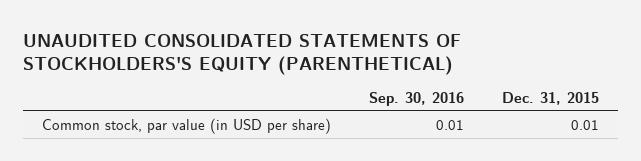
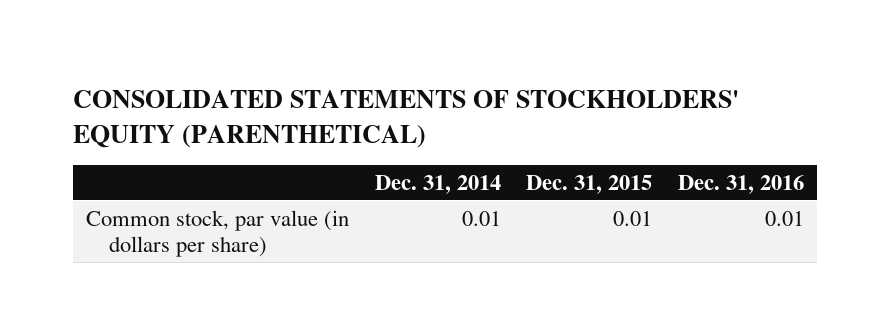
[23,33,462,75] UNAUDITED CONSOLIDATED STATEMENTS OF STOCKHOLDERS'S EQUITY (PARENTHETICAL) -> [72,89,739,148] CONSOLIDATED STATEMENTS OF STOCKHOLDERS' EQUITY (PARENTHETICAL)
[369,92,465,107] Sep. 30, 2016 -> none
none -> [374,175,501,195] Dec. 31, 2014
none -> [678,175,805,195] Dec. 31, 2016
[42,118,332,135] Common stock, par value (in USD per share) -> [85,209,349,258] Common stock, par value (in dollars per share)

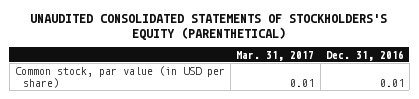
[72,89,739,148] CONSOLIDATED STATEMENTS OF STOCKHOLDERS' EQUITY (PARENTHETICAL) -> [30,14,388,40] UNAUDITED CONSOLIDATED STATEMENTS OF STOCKHOLDERS'S EQUITY (PARENTHETICAL)
[374,175,501,195] Dec. 31, 2014 -> none
[526,175,653,195] Dec. 31, 2015 -> none
none -> [236,50,315,61] Mar. 31, 2017
[85,209,349,258] Common stock, par value (in dollars per share) -> [14,65,225,88] Common stock, par value (in USD per share)

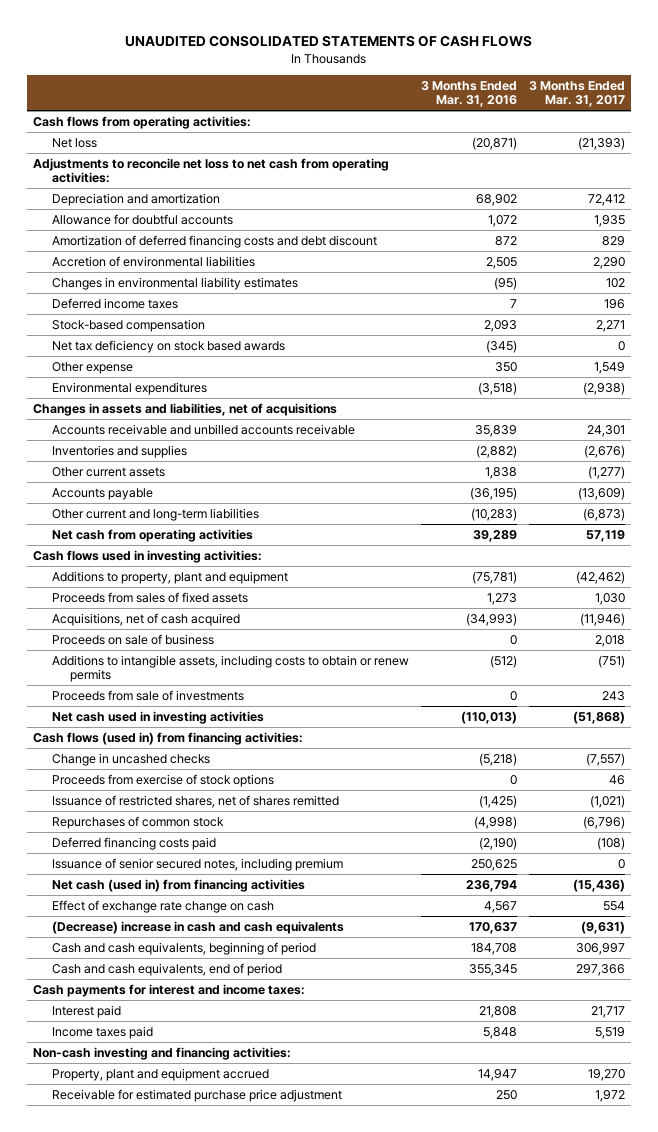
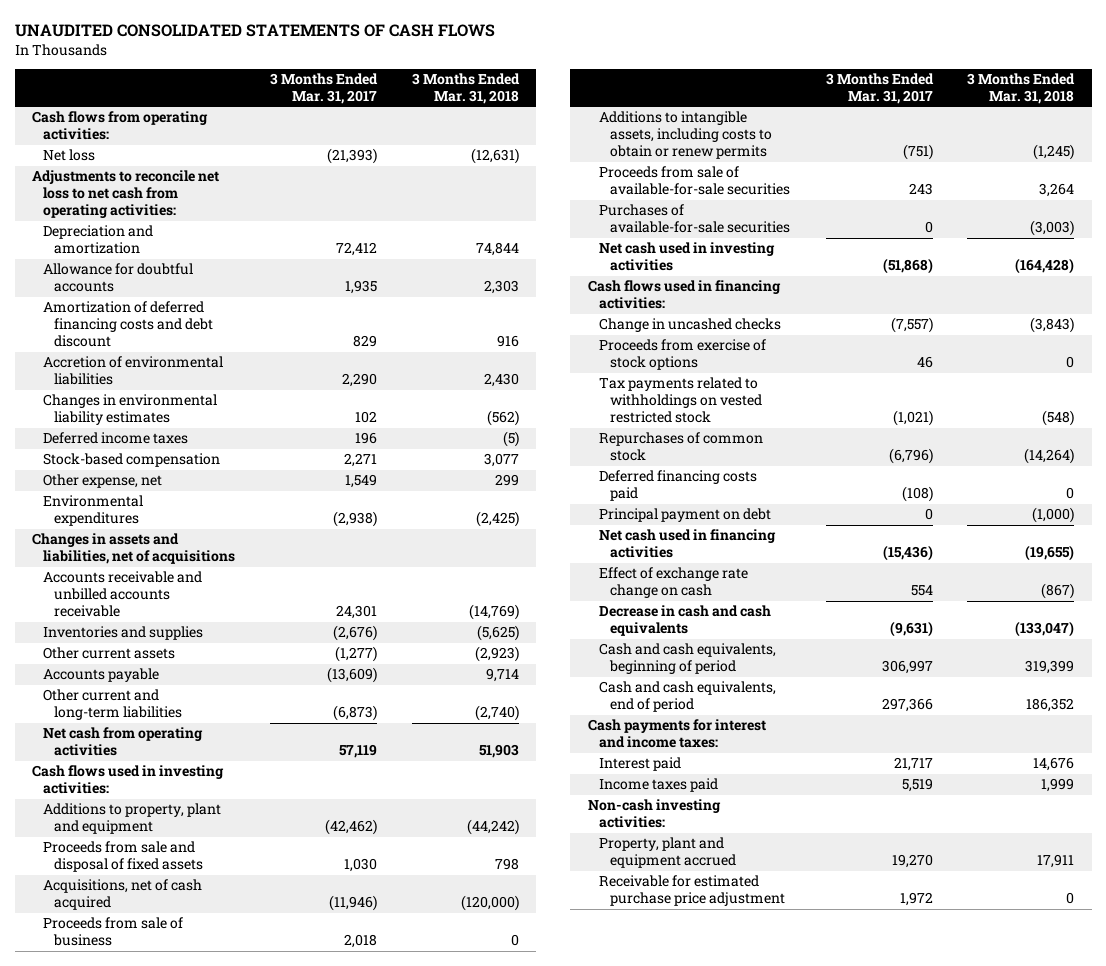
[420,80,517,108] 3 Months Ended Mar. 31, 2016 -> none
none -> [411,72,520,104] 3 Months Ended Mar. 31, 2018
[51,339,285,353] Net tax deficiency on stock based awards -> none
[51,361,133,374] Other expense -> [43,474,163,489] Other expense, net
[51,591,248,603] Proceeds from sales of fixed assets -> [43,841,204,873] Proceeds from sale and disposal of fixed assets
[51,633,214,645] Proceeds on sale of business -> [43,917,184,947] Proceeds from sale of business
[51,689,244,701] Proceeds from sale of investments -> [598,166,790,196] Proceeds from sale of available-for-sale securities
none -> [598,204,790,234] Purchases of available-for-sale securities
[33,731,304,745] Cash flows (used in) from financing activities: -> [587,280,781,310] Cash flows used in financing activities:
[51,794,339,808] Issuance of restricted shares, net of shares remitted -> [598,377,762,424] Tax payments related to withholdings on vested restricted stock
[51,857,343,871] Issuance of senior secured notes, including premium -> none
none -> [598,508,771,523] Principal payment on debt
[51,878,305,892] Net cash (used in) from financing activities -> [598,529,776,559] Net cash used in financing activities
[51,920,344,934] (Decrease) increase in cash and cash equivalents -> [598,605,771,637] Decrease in cash and cash equivalents
[33,1046,292,1060] Non-cash investing and financing activities: -> [587,799,721,829] Non-cash investing activities:

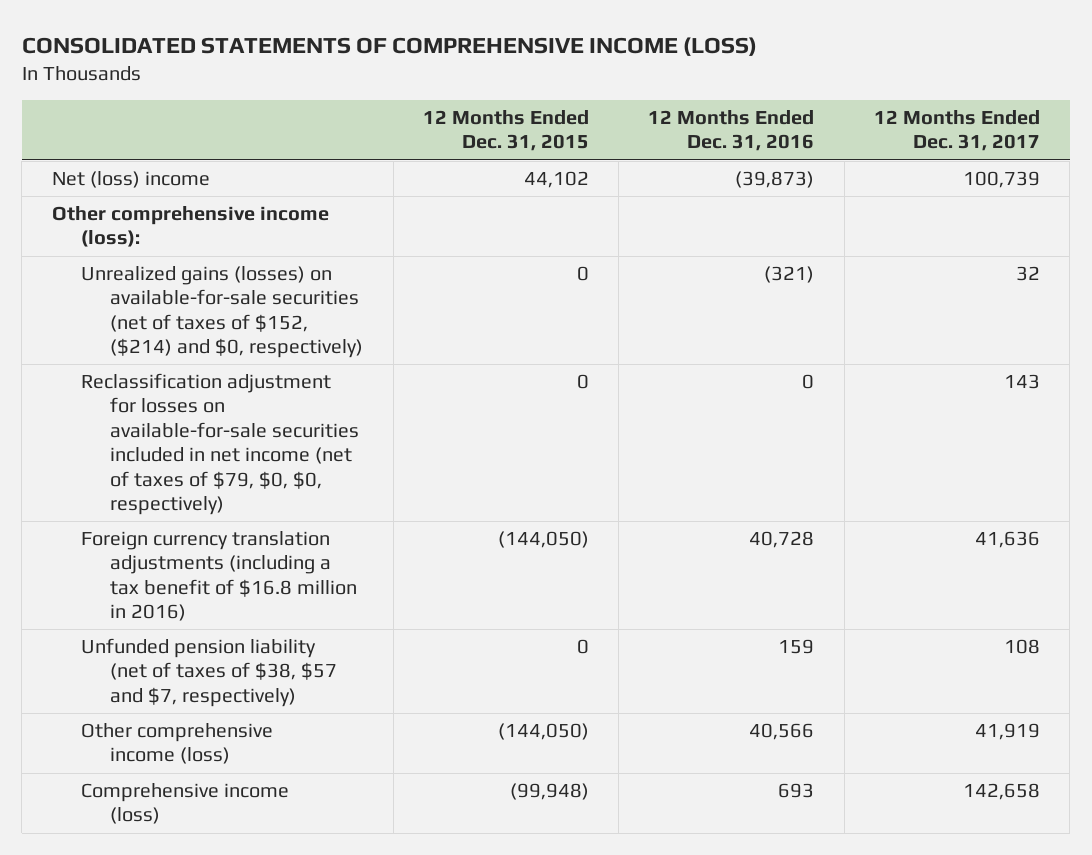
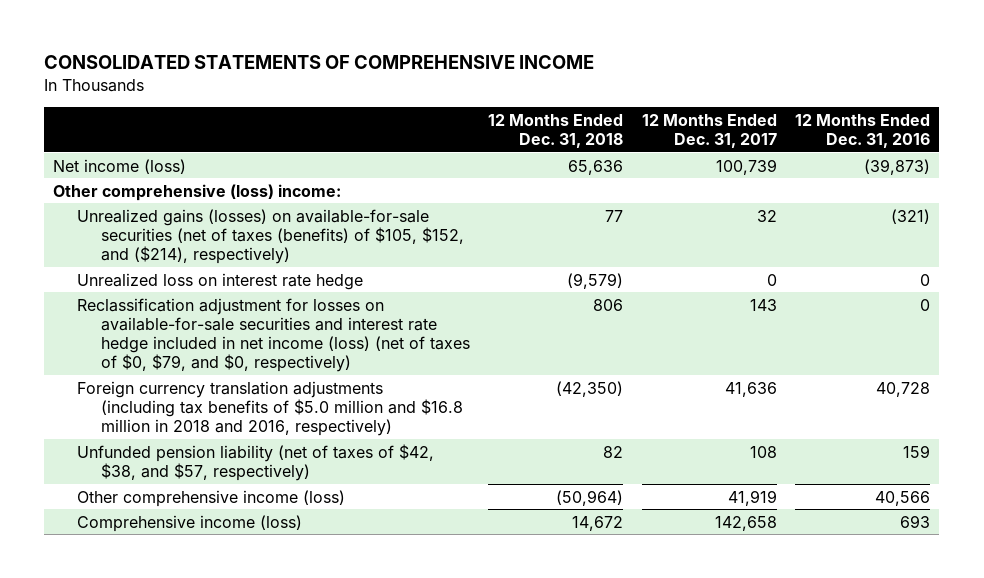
[21,37,757,57] CONSOLIDATED STATEMENTS OF COMPREHENSIVE INCOME (LOSS) -> [44,55,595,70] CONSOLIDATED STATEMENTS OF COMPREHENSIVE INCOME
[422,110,589,152] 12 Months Ended Dec. 31, 2015 -> none
none -> [488,113,624,148] 12 Months Ended Dec. 31, 2018
[51,171,210,189] Net (loss) income -> [53,158,187,174] Net income (loss)
[51,206,329,248] Other comprehensive income (loss): -> [53,183,342,201] Other comprehensive (loss) income:
[81,266,364,359] Unrealized gains (losses) on available-for-sale securities (net of taxes of $152, ($214) and $0, respectively) -> [77,208,465,265] Unrealized gains (losses) on available-for-sale securities (net of taxes (benefits) of $105, $152, and ($214), respectively)
none -> [77,272,364,290] Unrealized loss on interest rate hedge
[81,373,360,516] Reclassification adjustment for losses on available-for-sale securities included in net income (net of taxes of $79, $0, $0, respectively) -> [77,297,471,373] Reclassification adjustment for losses on available-for-sale securities and interest rate hedge included in net income (loss) (net of taxes of $0, $79, and $0, respectively)
[81,531,358,622] Foreign currency translation adjustments (including a tax benefit of $16.8 million in 2016) -> [77,380,464,437] Foreign currency translation adjustments (including tax benefits of $5.0 million and $16.8 million in 2018 and 2016, respectively)
[81,638,338,707] Unfunded pension liability (net of taxes of $38, $57 and $7, respectively) -> [77,443,435,481] Unfunded pension liability (net of taxes of $42, $38, and $57, respectively)

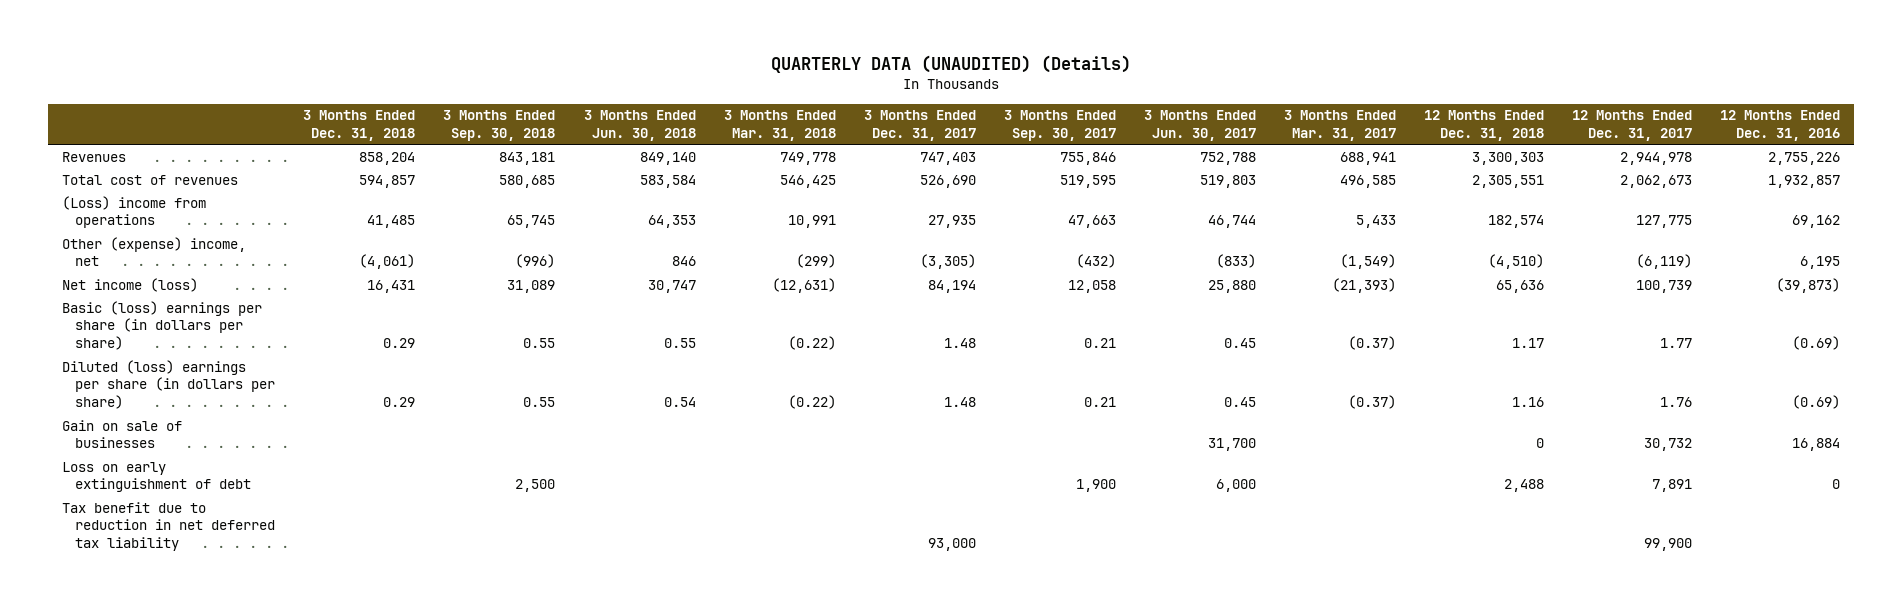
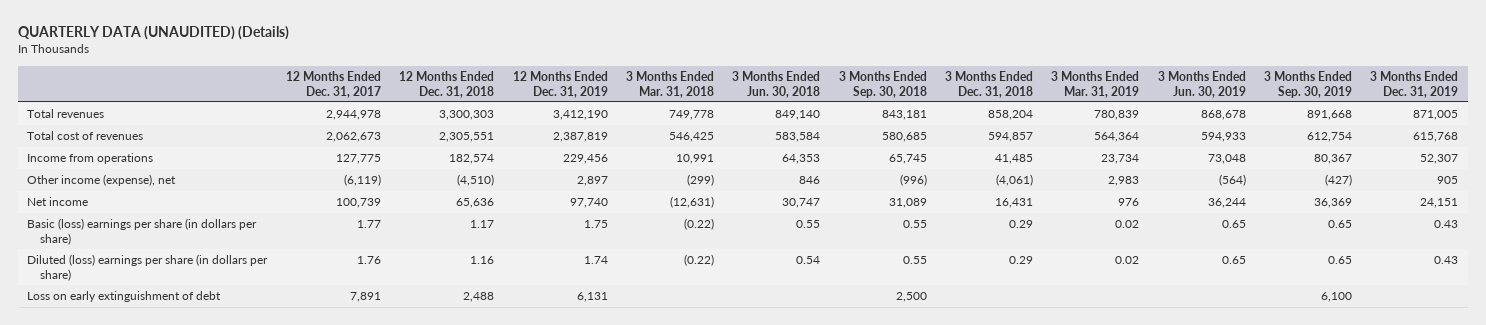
[863,110,976,142] 3 Months Ended Dec. 31, 2017 -> none
[1003,110,1116,142] 3 Months Ended Sep. 30, 2017 -> none
[1143,110,1256,142] 3 Months Ended Jun. 30, 2017 -> none
[1283,110,1396,142] 3 Months Ended Mar. 31, 2017 -> none
[1719,110,1840,142] 12 Months Ended Dec. 31, 2016 -> none
none -> [512,70,608,98] 12 Months Ended Dec. 31, 2019
none -> [1051,70,1140,98] 3 Months Ended Mar. 31, 2019
none -> [1157,70,1246,98] 3 Months Ended Jun. 30, 2019
none -> [1264,70,1353,98] 3 Months Ended Sep. 30, 2019
none -> [1370,70,1459,98] 3 Months Ended Dec. 31, 2019
[61,151,126,162] Revenues -> [27,109,105,119] Total revenues
[61,195,206,229] (Loss) income from operations -> [27,153,154,165] Income from operations
[61,236,246,267] Other (expense) income, net -> [27,174,177,187] Other income (expense), net
[61,277,198,292] Net income (loss) -> [27,197,89,207] Net income
[61,419,182,449] Gain on sale of businesses -> none
[61,501,276,552] Tax benefit due to reduction in net deferred tax liability -> none

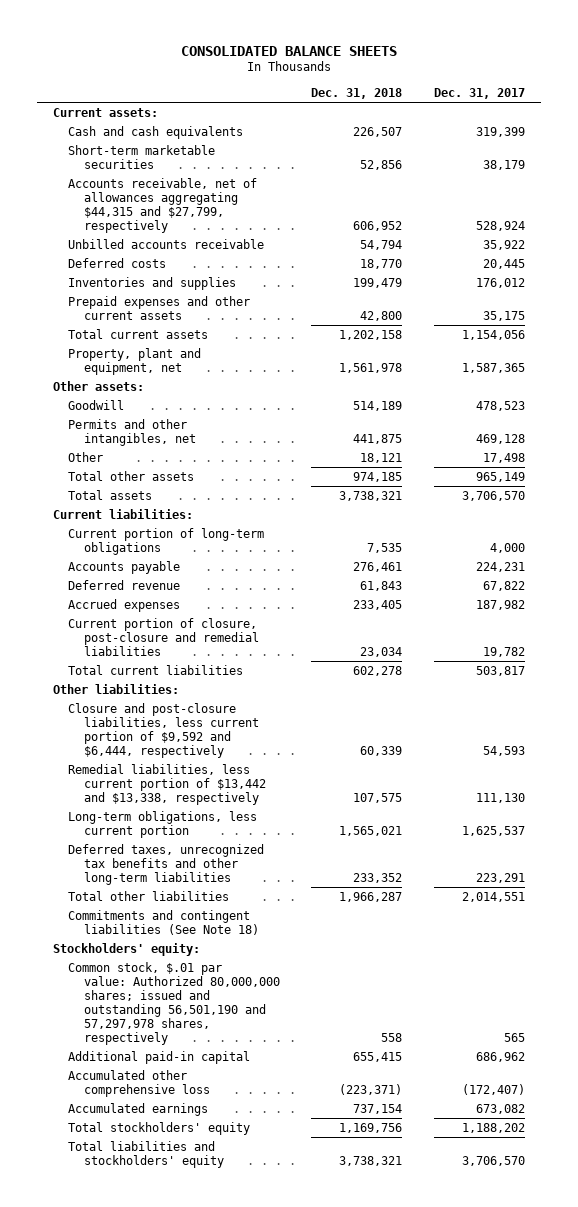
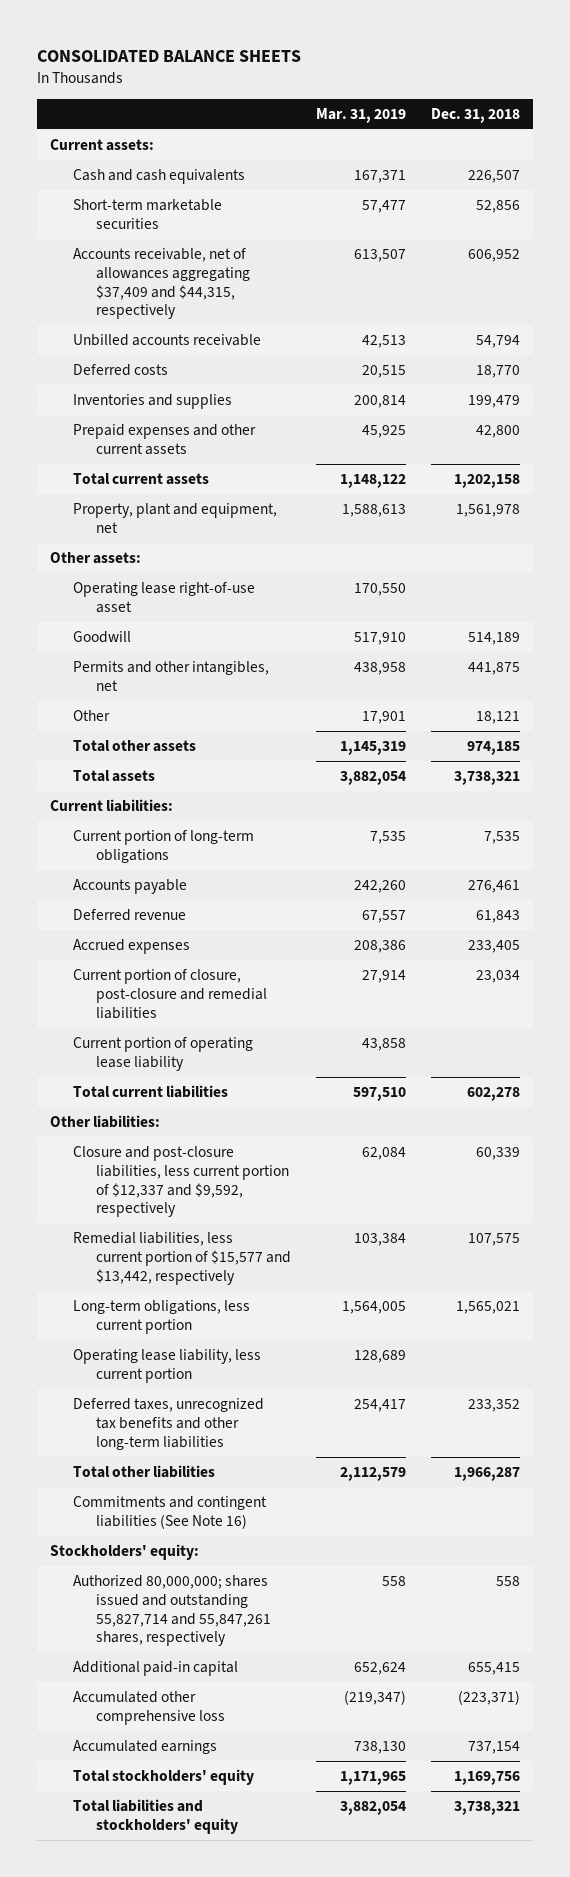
[433,87,525,99] Dec. 31, 2017 -> none
none -> [316,107,407,123] Mar. 31, 2019
[68,177,258,233] Accounts receivable, net of allowances aggregating $44,315 and $27,799, respectively -> [72,248,251,320] Accounts receivable, net of allowances aggregating $37,409 and $44,315, respectively
none -> [72,582,255,614] Operating lease right-of-use asset
none -> [72,1037,253,1072] Current portion of operating lease liability
[68,702,259,758] Closure and post-closure liabilities, less current portion of $9,592 and $6,444, respectively -> [72,1146,290,1218] Closure and post-closure liabilities, less current portion of $12,337 and $9,592, respectively
[68,763,266,805] Remedial liabilities, less current portion of $13,442 and $13,338, respectively -> [72,1232,292,1285] Remedial liabilities, less current portion of $15,577 and $13,442, respectively
none -> [72,1349,261,1384] Operating lease liability, less current portion
[68,909,259,935] Commitments and contingent liabilities (See Note 18) -> [72,1496,267,1530] Commitments and contingent liabilities (See Note 16)
[68,961,280,1045] Common stock, $.01 par value: Authorized 80,000,000 shares; issued and outstanding 56,501,190 and 57,297,978 shares, respectively -> [72,1575,272,1647] Authorized 80,000,000; shares issued and outstanding 55,827,714 and 55,847,261 shares, respectively

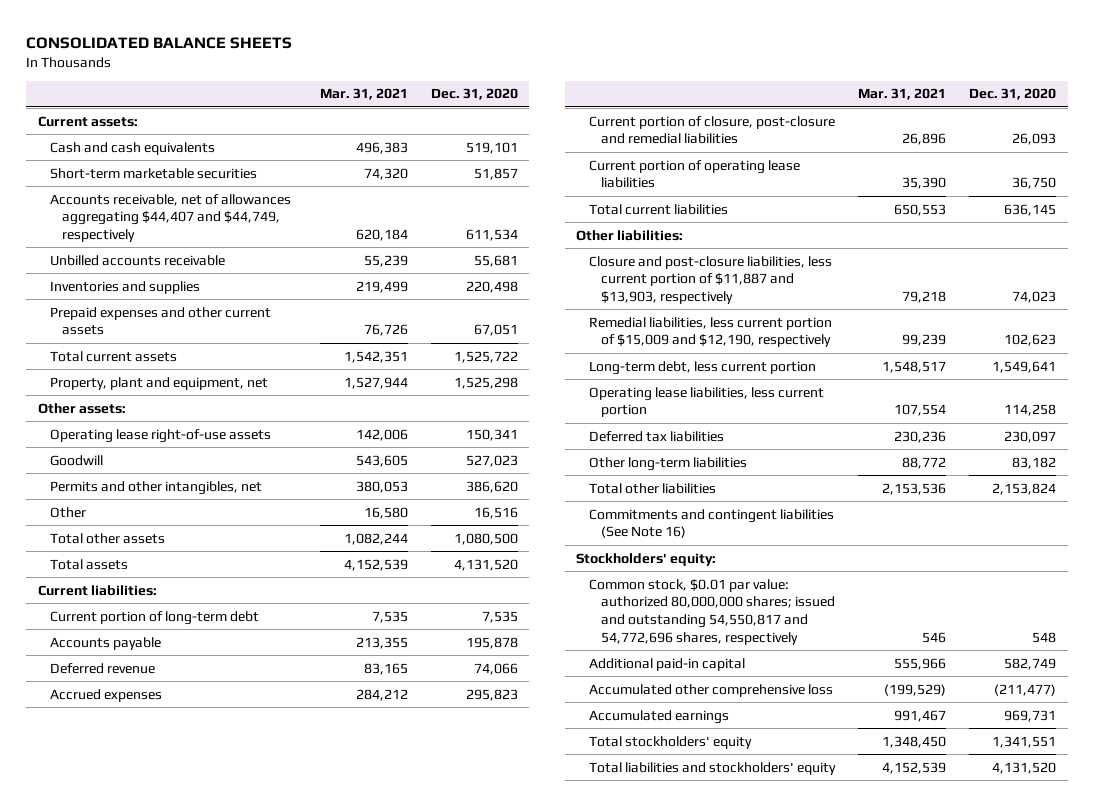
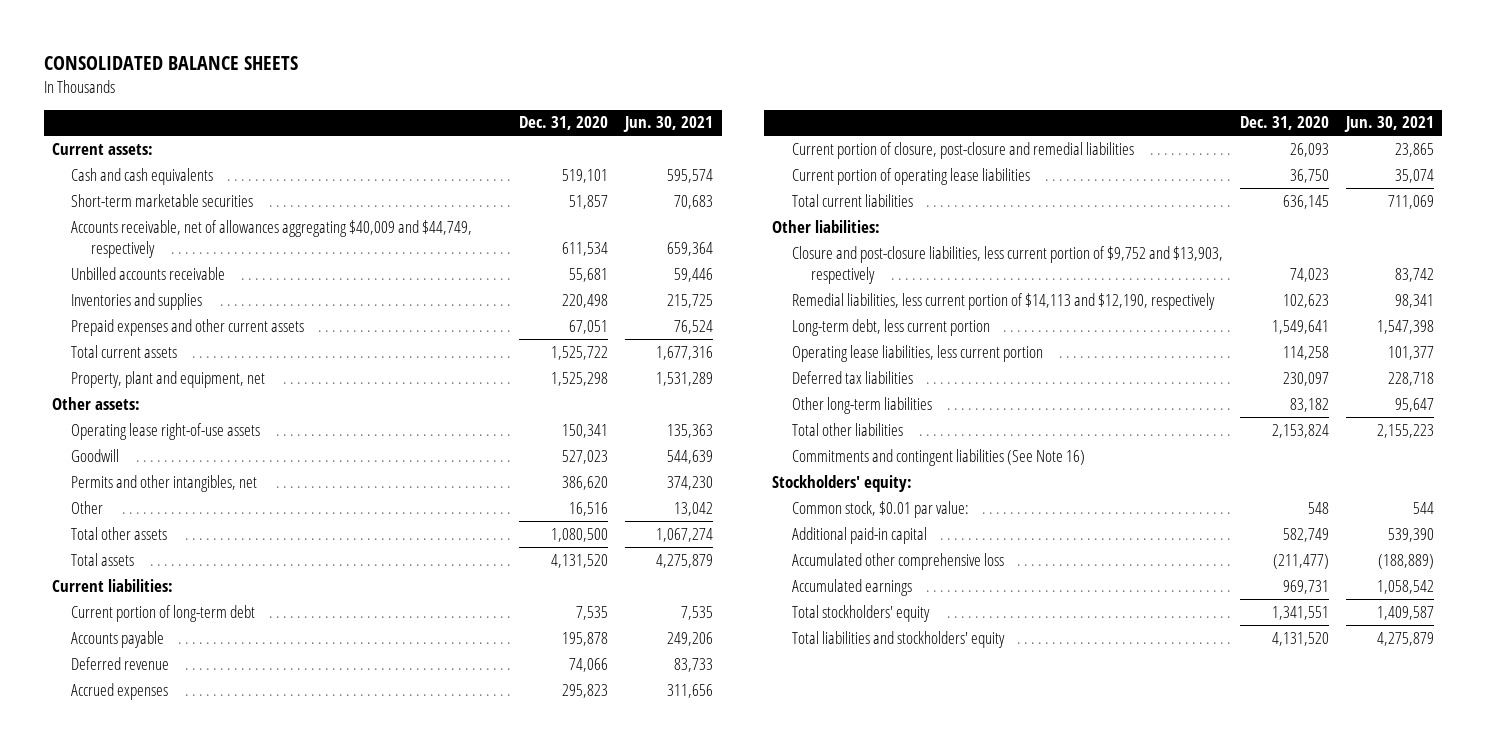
[319,88,408,101] Mar. 31, 2021 -> none
none -> [623,116,714,133] Jun. 30, 2021
[49,193,291,242] Accounts receivable, net of allowances aggregating $44,407 and $44,749, respectively -> [71,219,473,259] Accounts receivable, net of allowances aggregating $40,009 and $44,749, respectively
[588,255,832,304] Closure and post-closure liabilities, less current portion of $11,887 and $13,903, respectively -> [791,245,1223,285] Closure and post-closure liabilities, less current portion of $9,752 and $13,903, respectively
[588,316,832,348] Remedial liabilities, less current portion of $15,009 and $12,190, respectively -> [791,292,1215,310] Remedial liabilities, less current portion of $14,113 and $12,190, respectively
[588,578,835,645] Common stock, $0.01 par value: authorized 80,000,000 shares; issued and outstanding 54,550,817 and 54,772,696 shares, respectively -> [791,500,969,518] Common stock, $0.01 par value:

